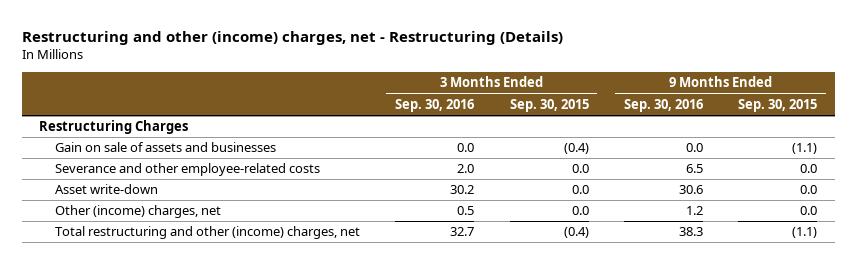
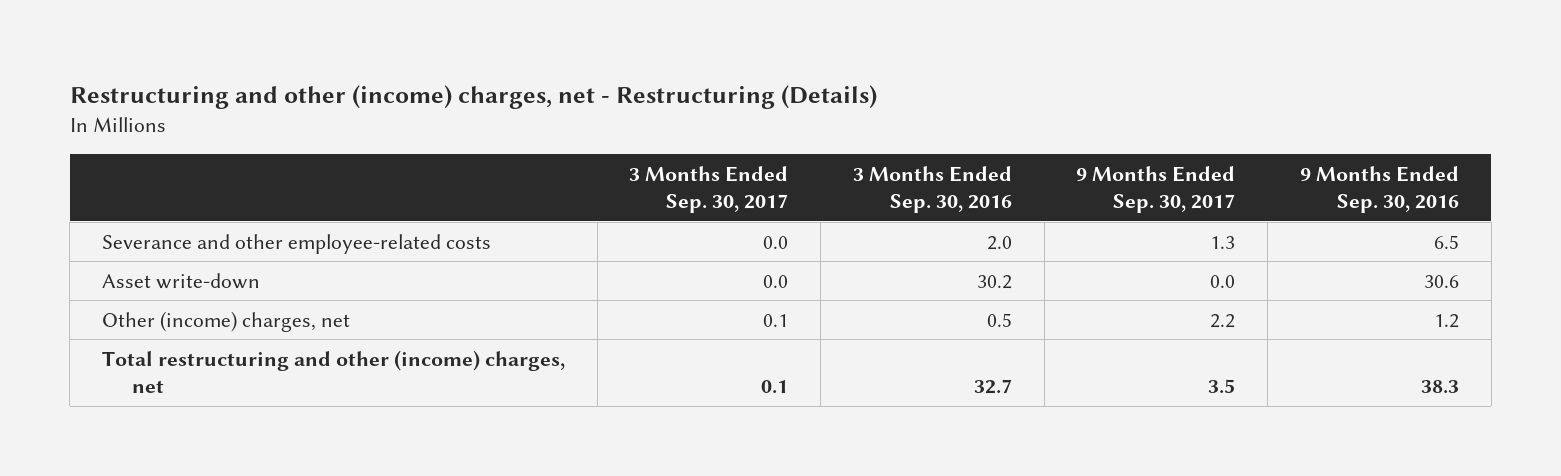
[509,98,589,112] Sep. 30, 2015 -> none
[738,98,818,112] Sep. 30, 2015 -> none
none -> [629,165,789,214] 3 Months Ended Sep. 30, 2017
none -> [1076,165,1236,214] 9 Months Ended Sep. 30, 2017
[39,120,189,135] Restructuring Charges -> none
[54,142,276,153] Gain on sale of assets and businesses -> none

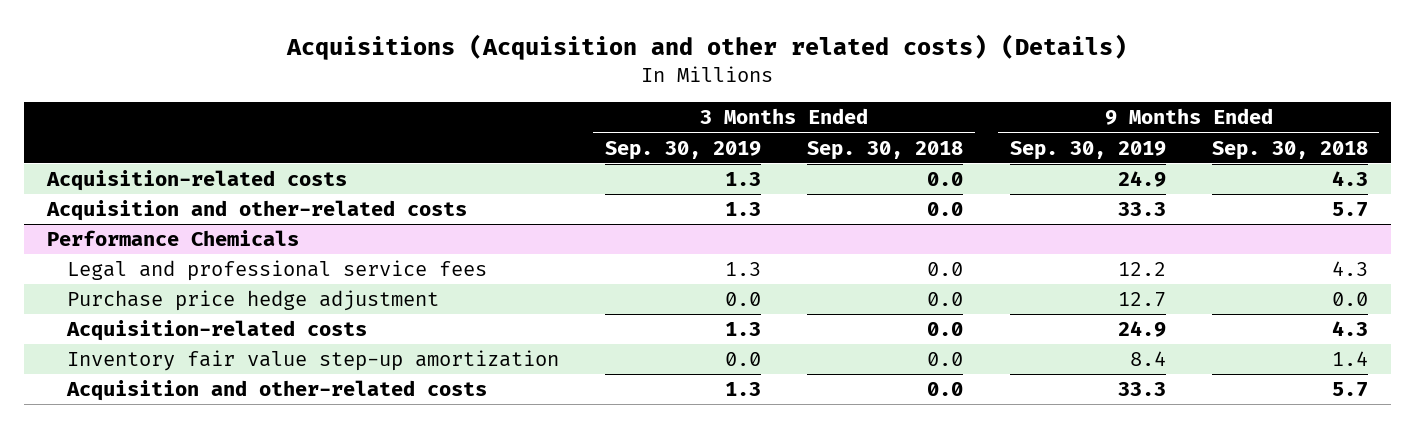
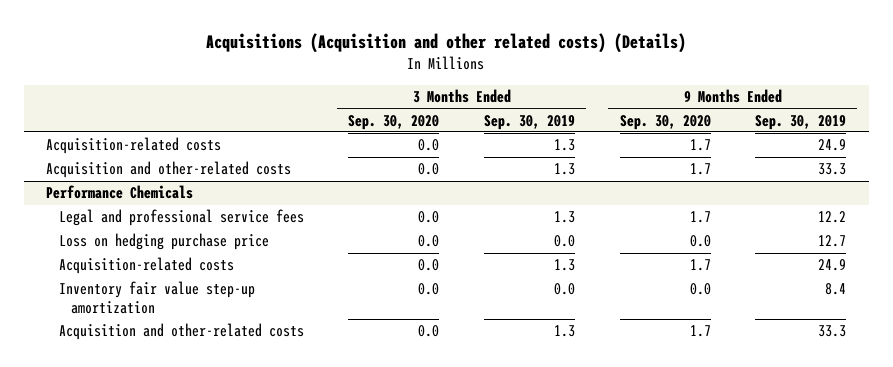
[807,140,964,160] Sep. 30, 2018 -> none
[1211,140,1368,160] Sep. 30, 2018 -> none
none -> [348,114,440,130] Sep. 30, 2020
none -> [619,114,711,130] Sep. 30, 2020
[66,290,439,312] Purchase price hedge adjustment -> [58,233,269,251] Loss on hedging purchase price

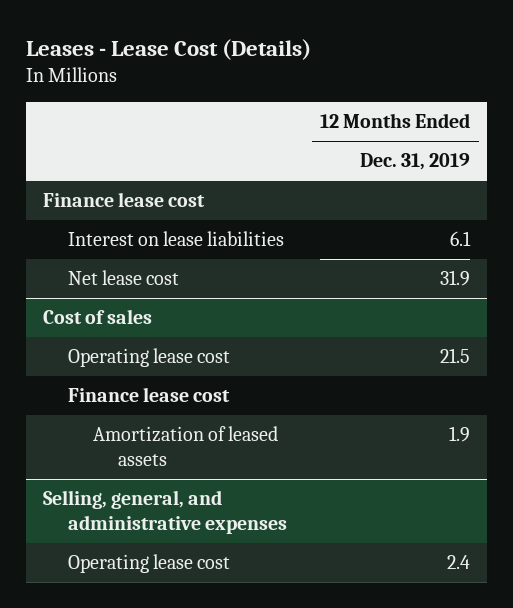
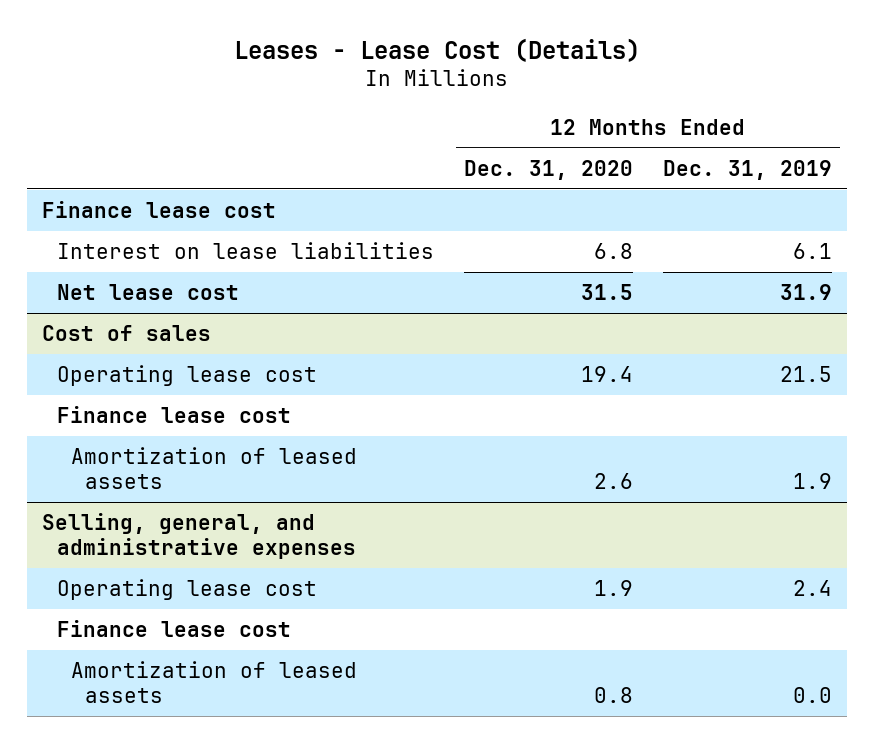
none -> [463,159,633,180] Dec. 31, 2020
none -> [56,619,291,637] Finance lease cost
none -> [70,660,357,703] Amortization of leased assets

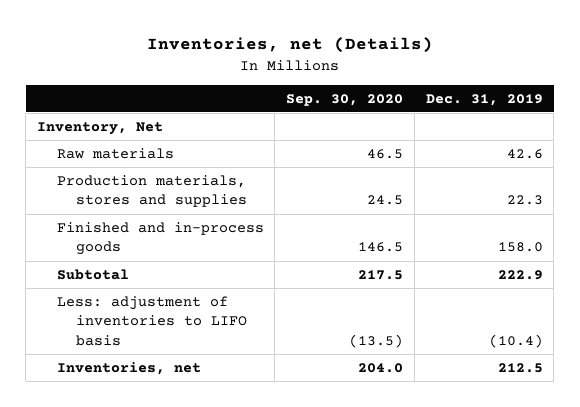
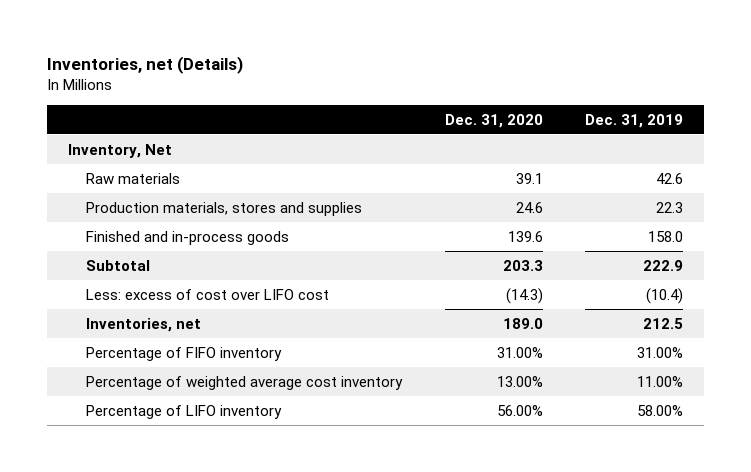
[286,93,404,106] Sep. 30, 2020 -> none
none -> [444,113,543,128] Dec. 31, 2020
[56,295,248,346] Less: adjustment of inventories to LIFO basis -> [86,288,330,300] Less: excess of cost over LIFO cost
none -> [86,346,283,361] Percentage of FIFO inventory
none -> [86,375,404,390] Percentage of weighted average cost inventory
none -> [86,404,283,419] Percentage of LIFO inventory

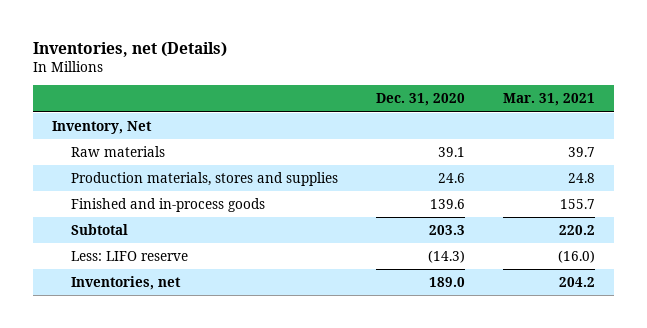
[584,113,683,128] Dec. 31, 2019 -> none
none -> [503,93,596,107] Mar. 31, 2021
[86,288,330,300] Less: excess of cost over LIFO cost -> [70,250,188,261] Less: LIFO reserve
[86,346,283,361] Percentage of FIFO inventory -> none
[86,375,404,390] Percentage of weighted average cost inventory -> none
[86,404,283,419] Percentage of LIFO inventory -> none

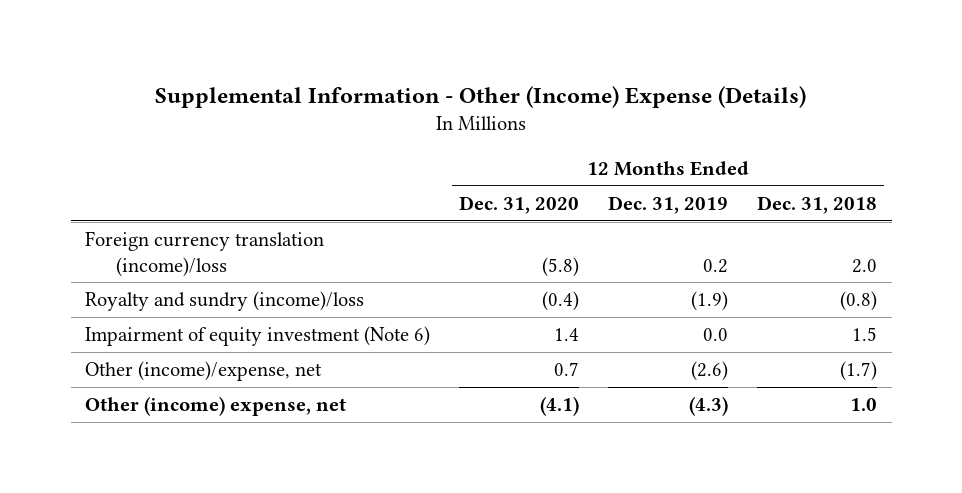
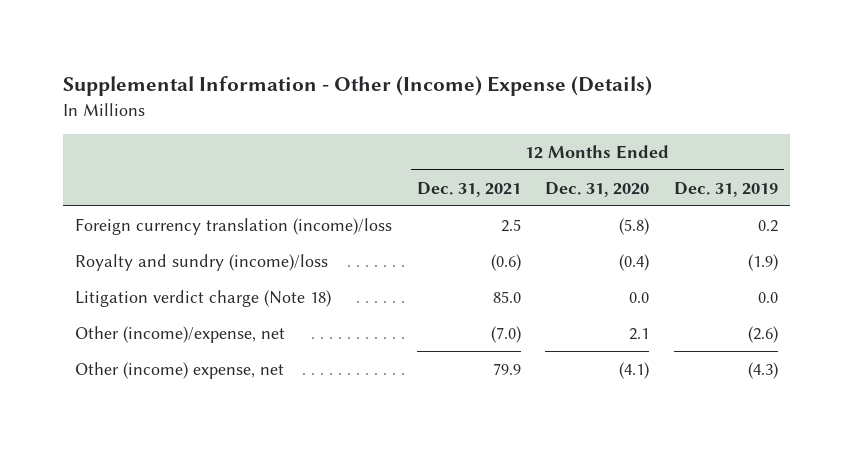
[757,195,878,214] Dec. 31, 2018 -> none
none -> [416,181,521,197] Dec. 31, 2021
[85,326,431,347] Impairment of equity investment (Note 6) -> none
none -> [75,289,332,307] Litigation verdict charge (Note 18)
[554,362,580,377] 0.7 -> [629,327,650,340] 2.1

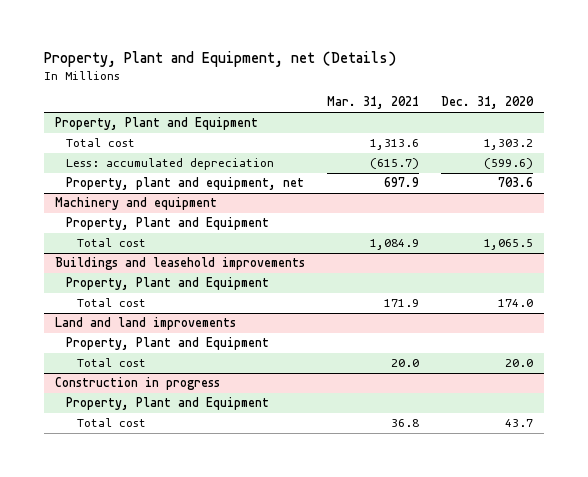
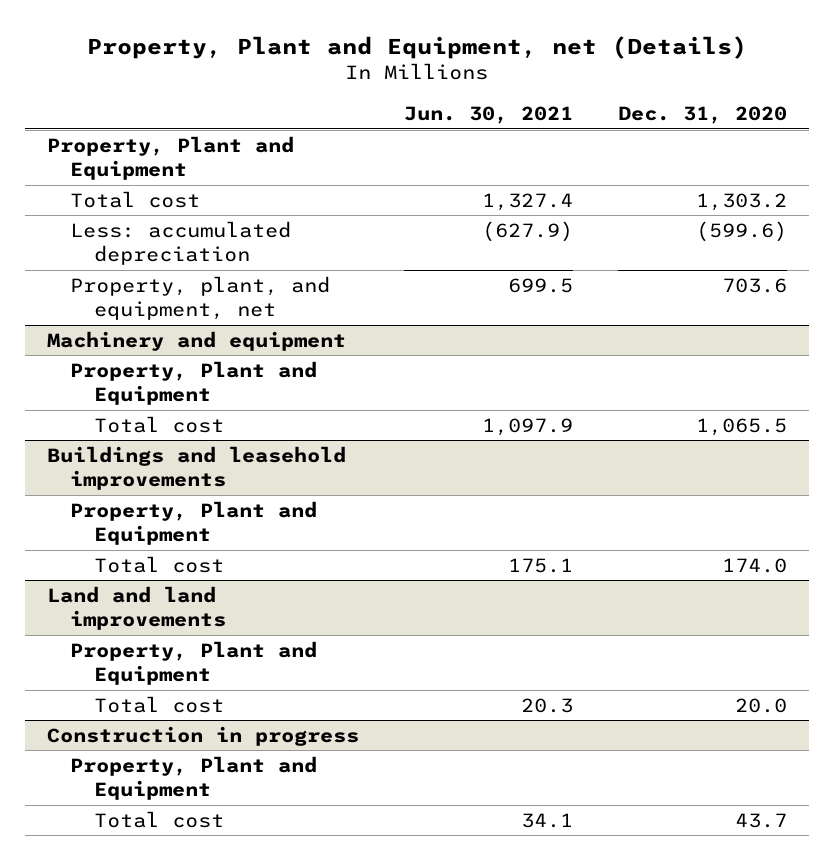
[326,96,419,110] Mar. 31, 2021 -> none
none -> [403,105,573,124] Jun. 30, 2021
[66,177,305,191] Property, plant and equipment, net -> [70,275,331,321] Property, plant, and equipment, net

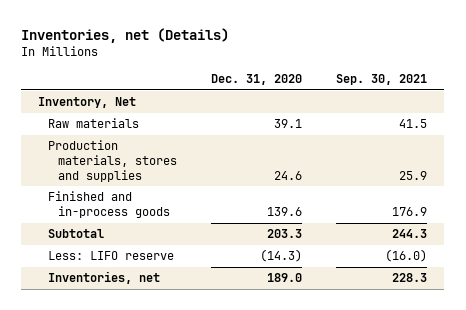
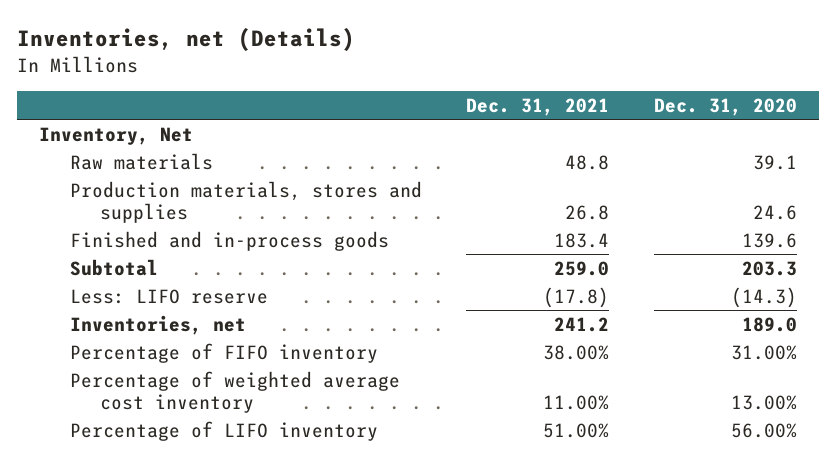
[336,74,428,86] Sep. 30, 2021 -> none
none -> [466,97,610,116] Dec. 31, 2021
none -> [69,342,378,363] Percentage of FIFO inventory
none -> [69,370,400,413] Percentage of weighted average cost inventory
none -> [69,420,378,441] Percentage of LIFO inventory

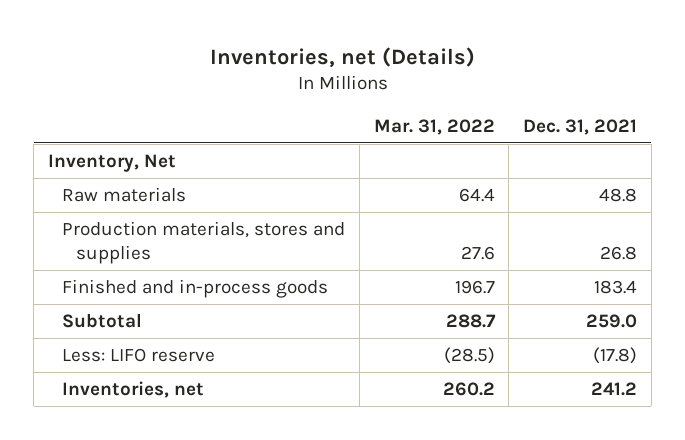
[653,97,797,116] Dec. 31, 2020 -> none
none -> [373,118,495,135] Mar. 31, 2022
[69,342,378,363] Percentage of FIFO inventory -> none
[69,370,400,413] Percentage of weighted average cost inventory -> none
[69,420,378,441] Percentage of LIFO inventory -> none

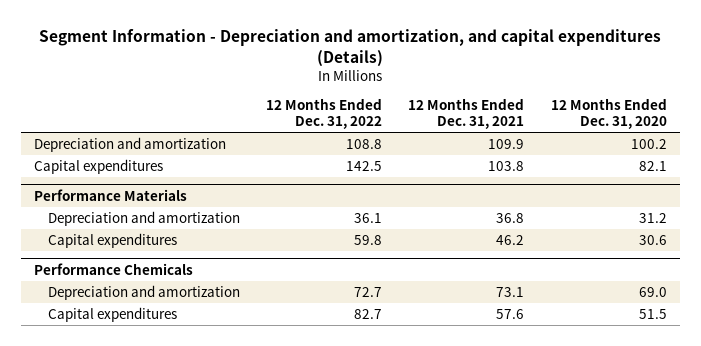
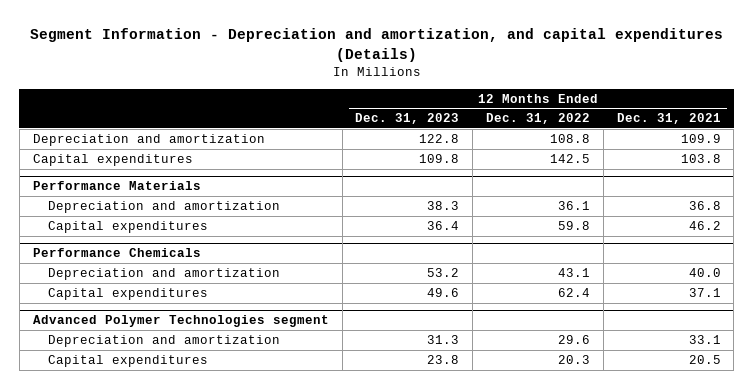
[550,98,667,130] 12 Months Ended Dec. 31, 2020 -> none
none -> [355,113,460,125] Dec. 31, 2023
[354,286,383,297] 72.7 -> [557,267,590,277] 43.1
[496,286,525,297] 73.1 -> [688,267,721,277] 40.0
[354,308,383,319] 82.7 -> [557,287,590,297] 62.4
[496,308,525,319] 57.6 -> [688,287,721,297] 37.1
none -> [32,315,329,328] Advanced Polymer Technologies segment
none -> [47,334,280,347] Depreciation and amortization
none -> [47,354,208,367] Capital expenditures

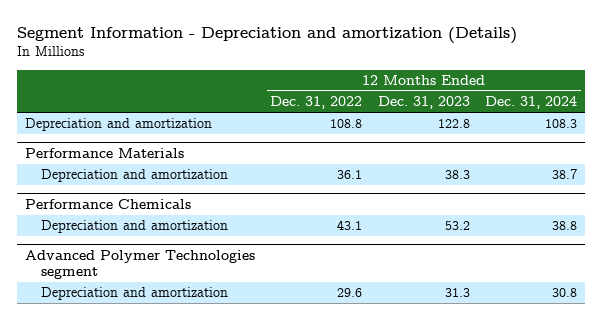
[29,28,723,62] Segment Information - Depreciation and amortization, and capital expenditures (Details) -> [17,27,518,45] Segment Information - Depreciation and amortization (Details)
[616,113,721,125] Dec. 31, 2021 -> none
none -> [485,96,578,110] Dec. 31, 2024
[32,153,193,166] Capital expenditures -> none
[47,220,208,233] Capital expenditures -> none
[47,287,208,300] Capital expenditures -> none
[47,354,208,367] Capital expenditures -> none

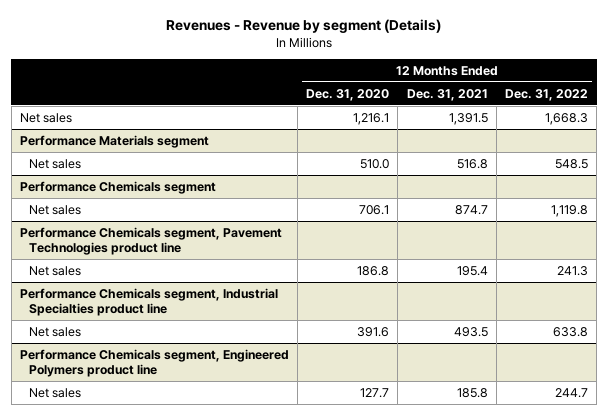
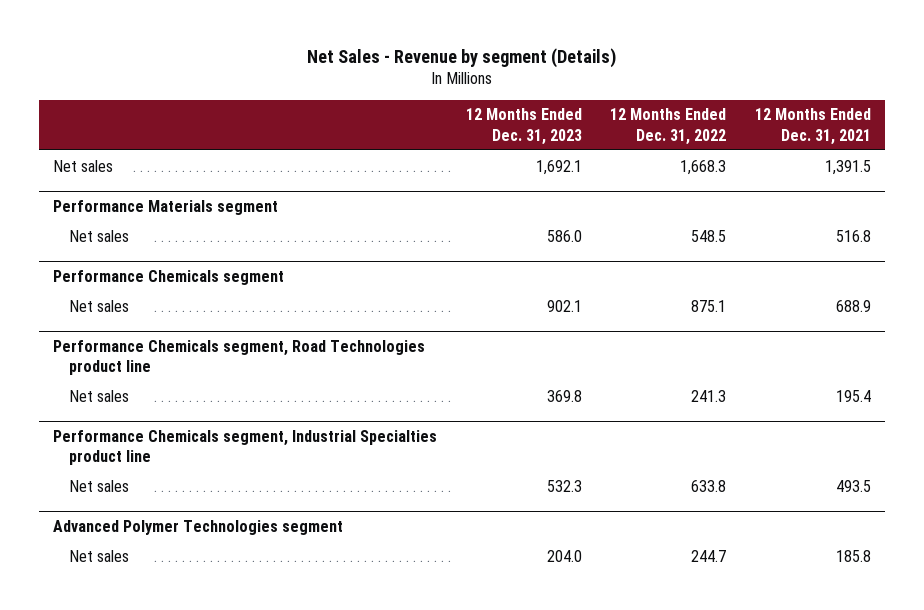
[165,19,441,34] Revenues - Revenue by segment (Details) -> [306,47,616,68] Net Sales - Revenue by segment (Details)
[306,88,390,101] Dec. 31, 2020 -> none
none -> [465,108,582,145] 12 Months Ended Dec. 31, 2023
[454,204,488,215] 874.7 -> [835,299,871,312] 688.9
[550,204,588,217] 1,119.8 -> [691,299,727,312] 875.1
[19,226,282,255] Performance Chemicals segment, Pavement Technologies product line -> [52,339,425,375] Performance Chemicals segment, Road Technologies product line
[19,348,289,377] Performance Chemicals segment, Engineered Polymers product line -> none
none -> [52,519,343,535] Advanced Polymer Technologies segment

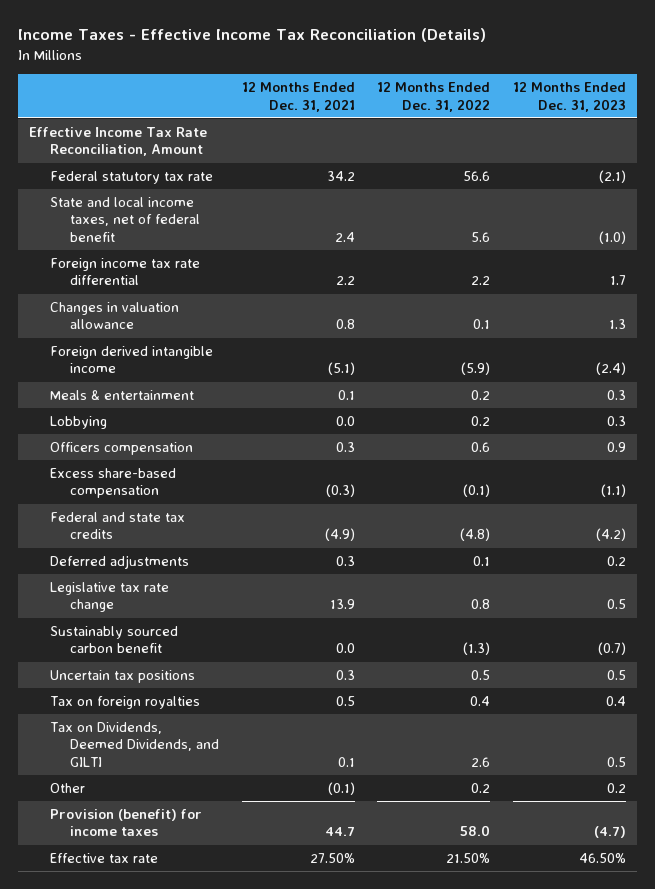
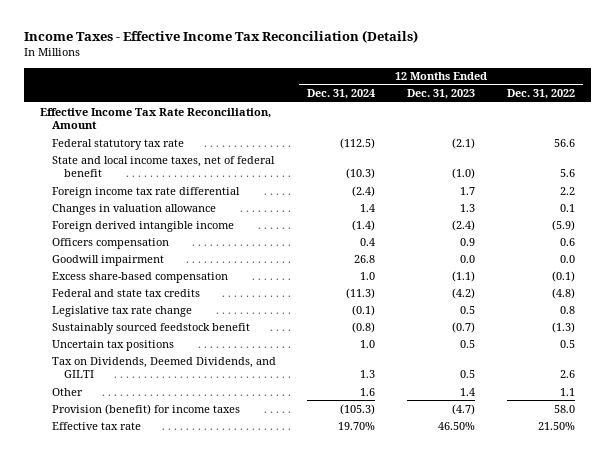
[241,82,355,112] 12 Months Ended Dec. 31, 2021 -> none
none -> [307,89,376,100] Dec. 31, 2024
[49,389,194,400] Meals & entertainment -> none
[49,415,107,429] Lobbying -> none
none -> [51,254,164,266] Goodwill impairment
[49,554,189,569] Deferred adjustments -> none
[49,625,178,654] Sustainably sourced carbon benefit -> [51,322,250,334] Sustainably sourced feedstock benefit
[49,695,200,709] Tax on foreign royalties -> none
[471,782,491,793] 0.2 -> [559,387,575,396] 1.1
[606,782,626,793] 0.2 -> [460,387,476,396] 1.4

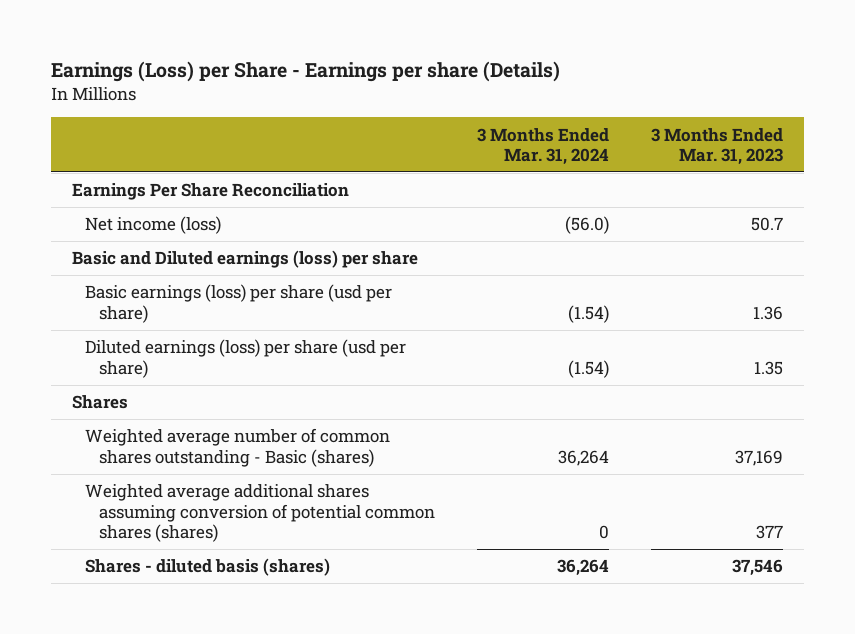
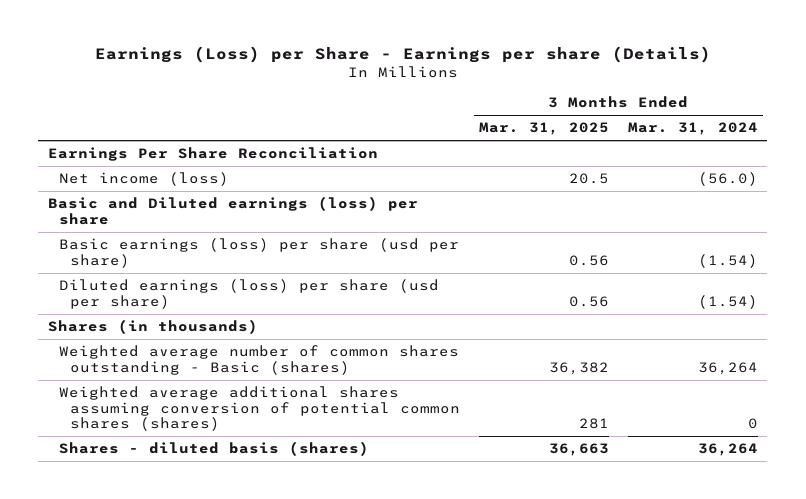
[650,127,783,166] 3 Months Ended Mar. 31, 2023 -> none
none -> [478,122,609,136] Mar. 31, 2025
[71,395,128,410] Shares -> [47,319,258,335] Shares (in thousands)

